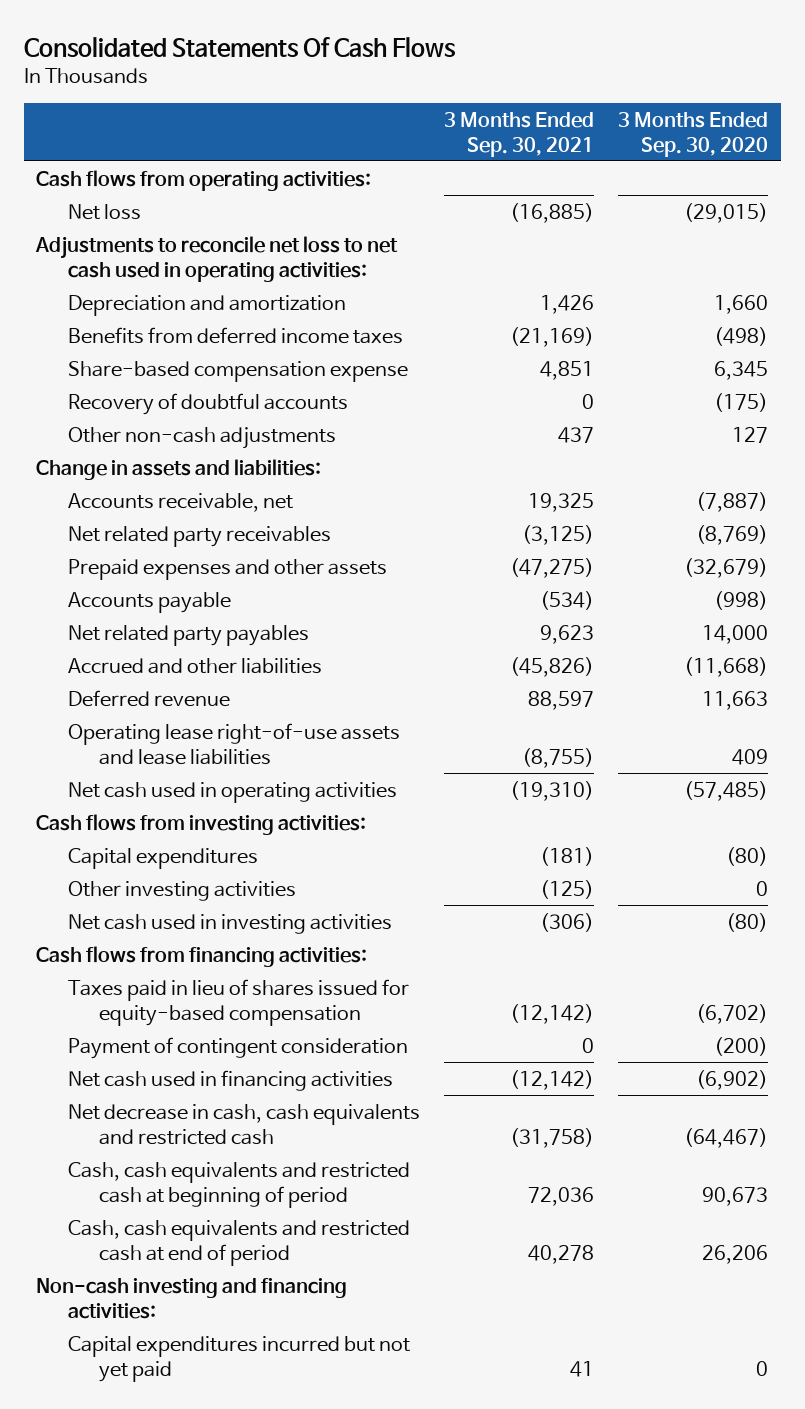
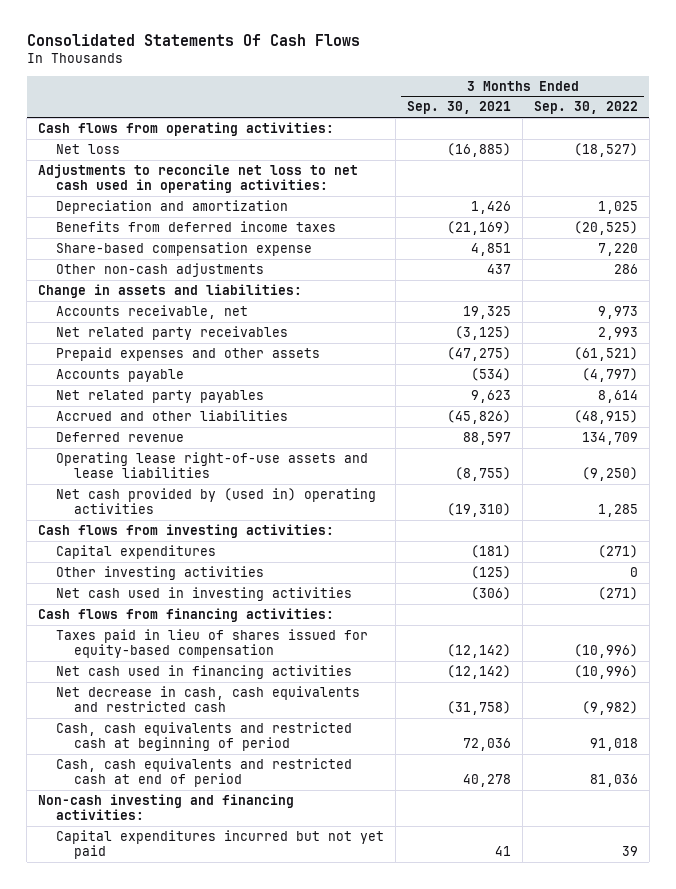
[618,111,769,157] 3 Months Ended Sep. 30, 2020 -> none
none -> [533,101,638,115] Sep. 30, 2022
[67,392,348,415] Recovery of doubtful accounts -> none
[67,781,397,803] Net cash used in operating activities -> [56,487,377,514] Net cash provided by (used in) operating activities
[67,1036,408,1059] Payment of contingent consideration -> none

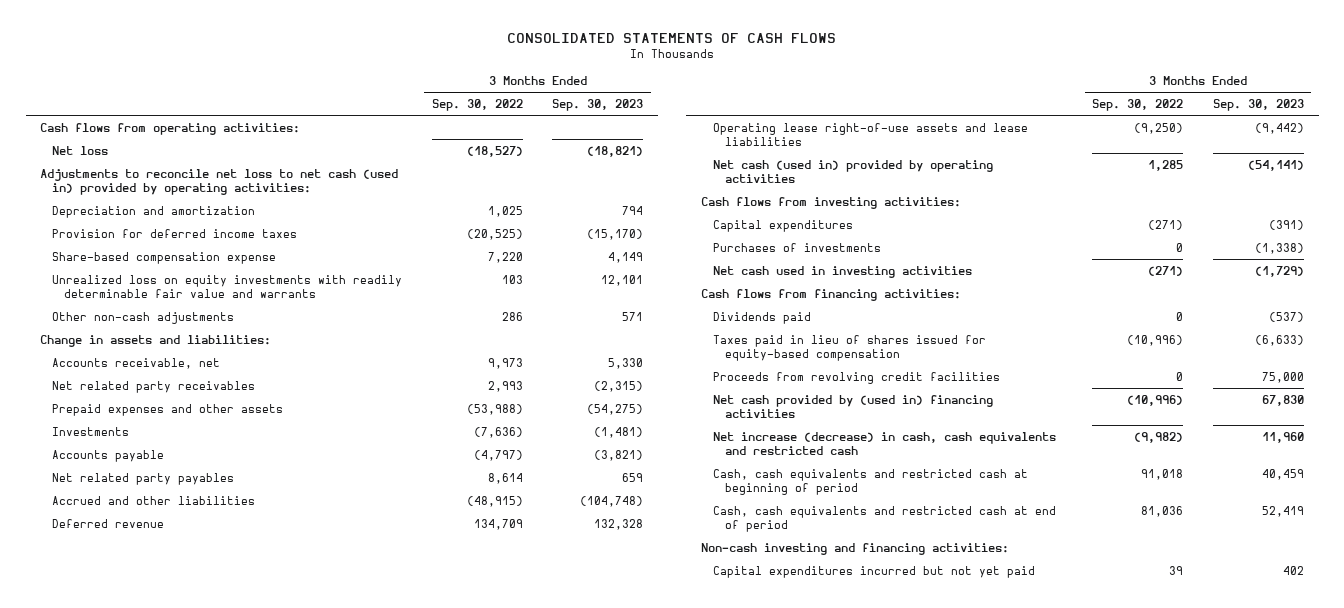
[26,34,360,47] Consolidated Statements Of Cash Flows -> [507,32,837,43] CONSOLIDATED STATEMENTS OF CASH FLOWS
[407,101,512,115] Sep. 30, 2021 -> none
none -> [552,99,644,112] Sep. 30, 2023
[38,163,359,193] Adjustments to reconcile net loss to net cash used in operating activities: -> [40,168,399,196] Adjustments to reconcile net loss to net cash (used in) provided by operating activities:
[56,220,337,232] Benefits from deferred income taxes -> [52,228,298,238] Provision for deferred income taxes
none -> [52,274,403,299] Unrealized loss on equity investments with readily determinable fair value and warrants
[573,346,638,361] (61,521) -> [466,403,523,415] (53,988)
none -> [52,426,130,436] Investments
[56,487,377,514] Net cash provided by (used in) operating activities -> [712,159,993,184] Net cash (used in) provided by operating activities
[56,565,265,580] Other investing activities -> [712,242,881,252] Purchases of investments
none -> [712,311,811,324] Dividends paid
none -> [712,371,1000,384] Proceeds from revolving credit facilities
[56,664,353,679] Net cash used in financing activities -> [712,394,993,419] Net cash provided by (used in) financing activities
[56,685,361,712] Net decrease in cash, cash equivalents and restricted cash -> [712,431,1056,456] Net increase (decrease) in cash, cash equivalents and restricted cash

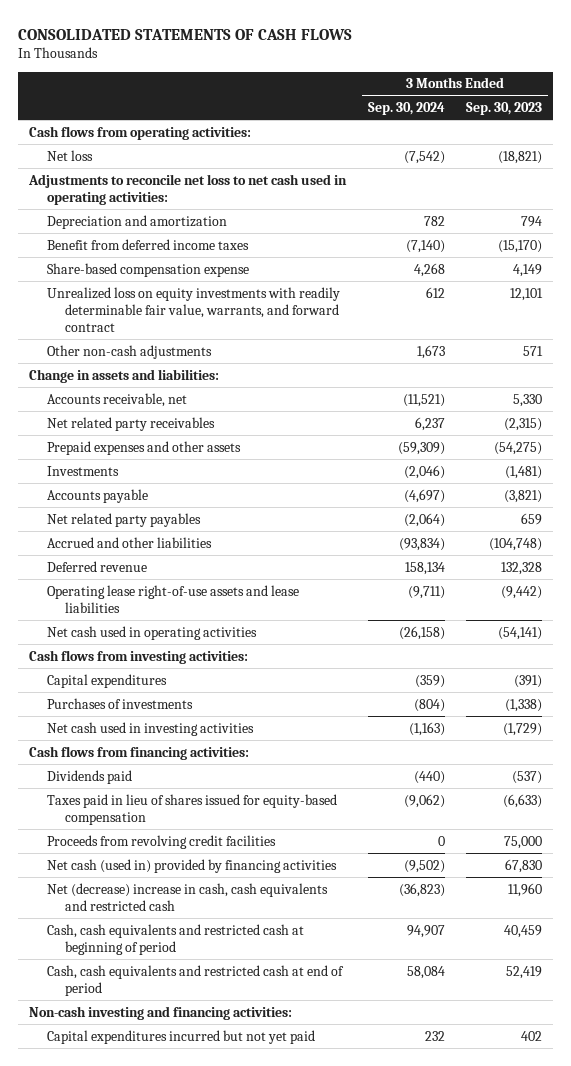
[431,99,523,112] Sep. 30, 2022 -> none
none -> [367,102,445,116] Sep. 30, 2024
[40,168,399,196] Adjustments to reconcile net loss to net cash (used in) provided by operating activities: -> [28,173,348,205] Adjustments to reconcile net loss to net cash used in operating activities:
[52,228,298,238] Provision for deferred income taxes -> [47,238,250,250] Benefit from deferred income taxes
[52,274,403,299] Unrealized loss on equity investments with readily determinable fair value and warrants -> [47,286,341,333] Unrealized loss on equity investments with readily determinable fair value, warrants, and forward contract
[712,159,993,184] Net cash (used in) provided by operating activities -> [47,625,258,640] Net cash used in operating activities
[712,394,993,419] Net cash provided by (used in) financing activities -> [47,858,338,873] Net cash (used in) provided by financing activities
[712,431,1056,456] Net increase (decrease) in cash, cash equivalents and restricted cash -> [47,882,329,911] Net (decrease) increase in cash, cash equivalents and restricted cash

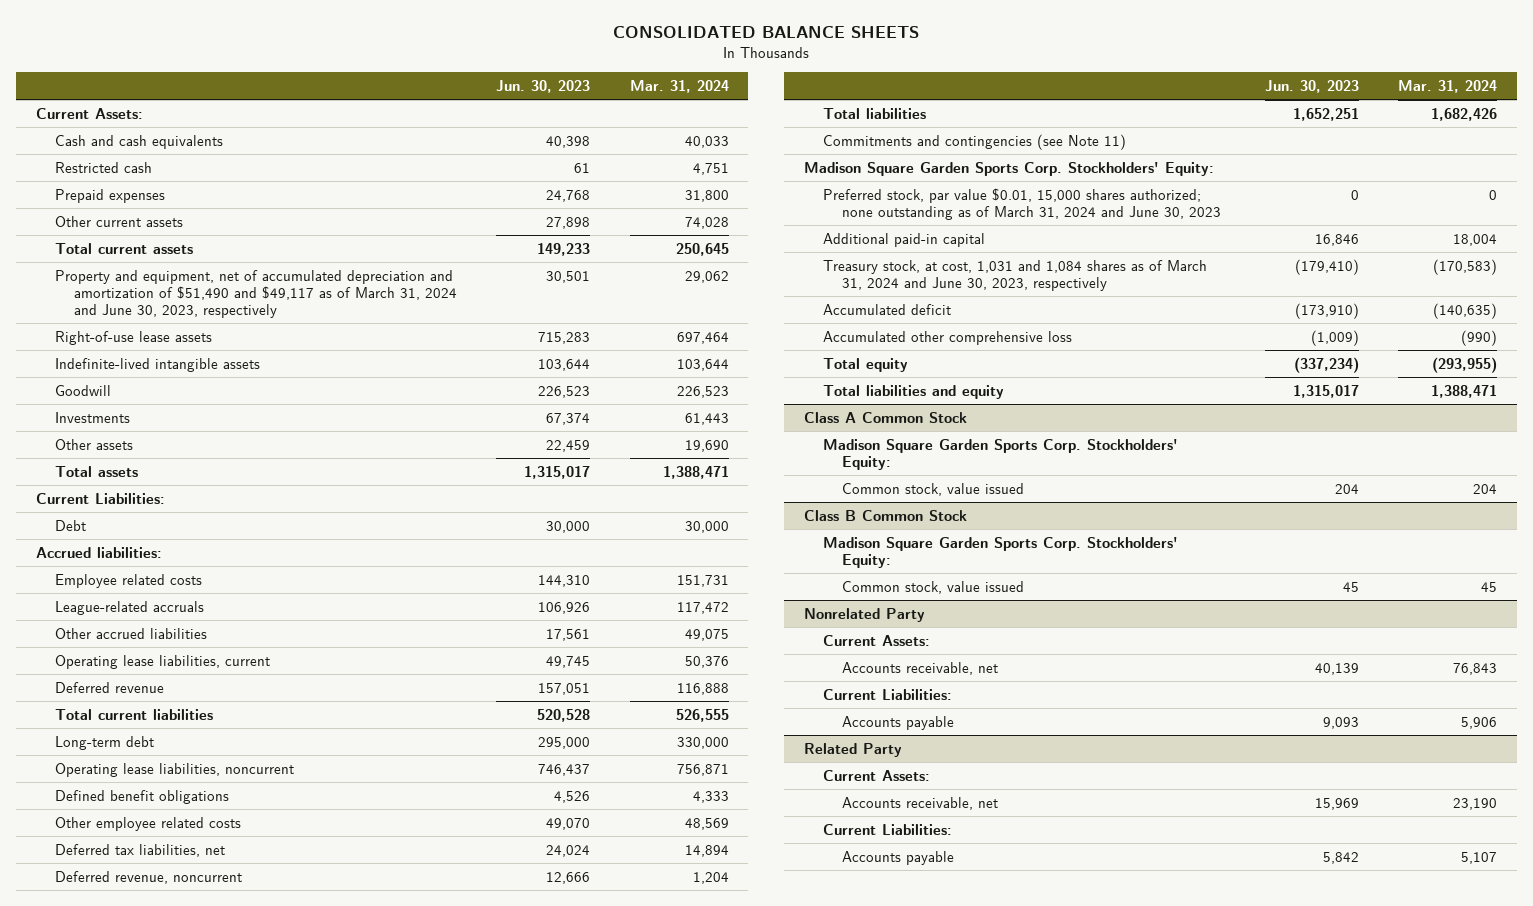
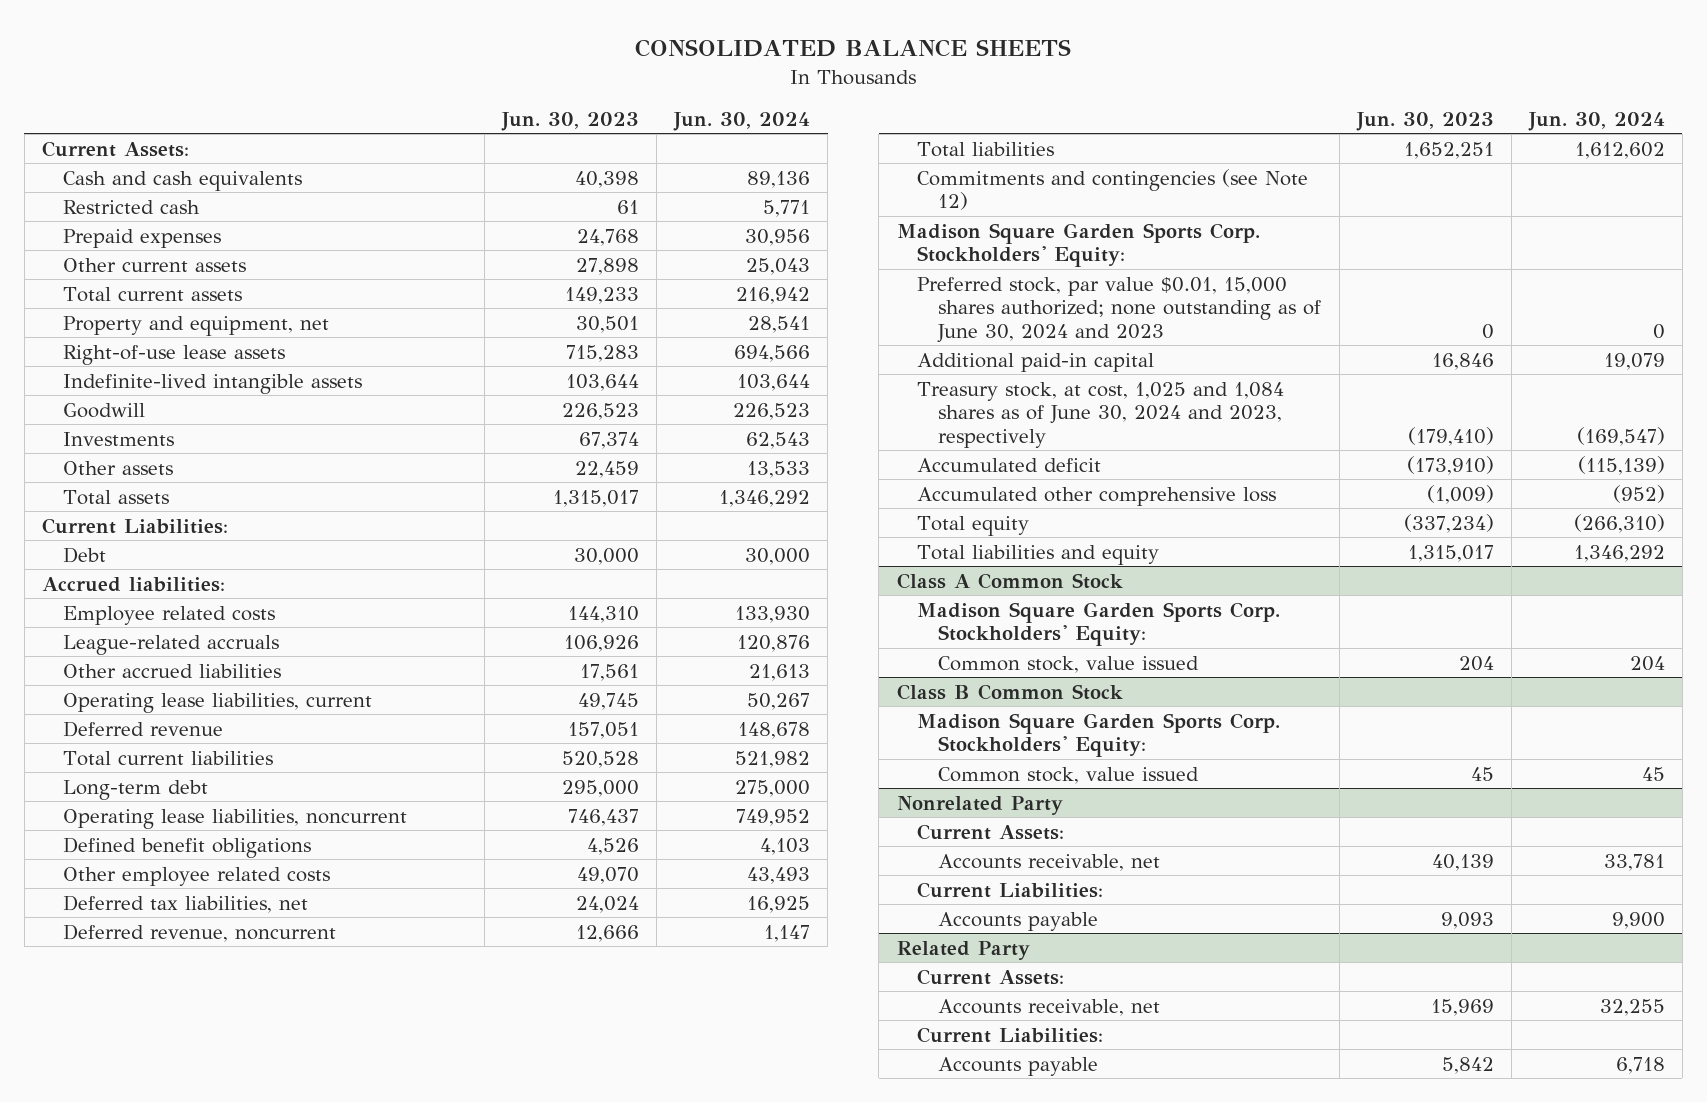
[629,79,729,93] Mar. 31, 2024 -> none
none -> [673,111,811,131] Jun. 30, 2024
[54,269,457,318] Property and equipment, net of accumulated depreciation and amortization of $51,490 and $49,117 as of March 31, 2024 and June 30, 2023, respectively -> [62,315,329,336] Property and equipment, net
[823,133,1127,150] Commitments and contingencies (see Note 11) -> [917,168,1309,211] Commitments and contingencies (see Note 12)
[823,187,1222,220] Preferred stock, par value $0.01, 15,000 shares authorized; none outstanding as of March 31, 2024 and June 30, 2023 -> [917,276,1322,343] Preferred stock, par value $0.01, 15,000 shares authorized; none outstanding as of June 30, 2024 and 2023
[823,259,1208,291] Treasury stock, at cost, 1,031 and 1,084 shares as of March 31, 2024 and June 30, 2023, respectively -> [917,381,1285,448] Treasury stock, at cost, 1,025 and 1,084 shares as of June 30, 2024 and 2023, respectively

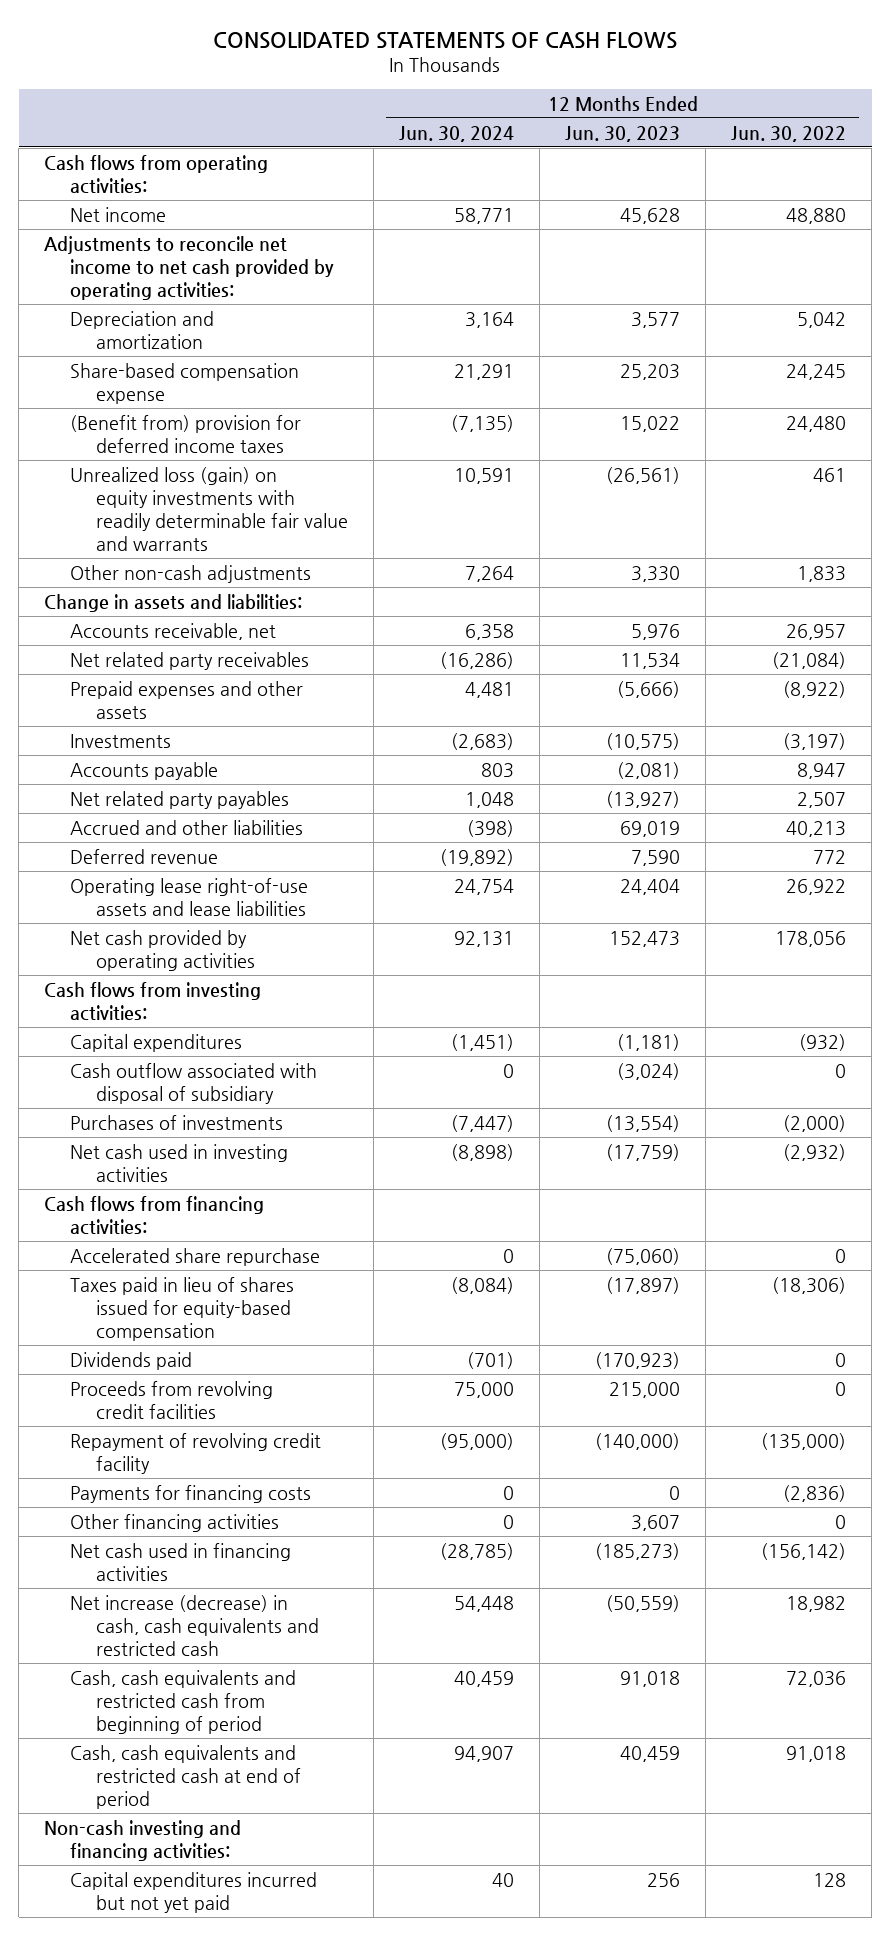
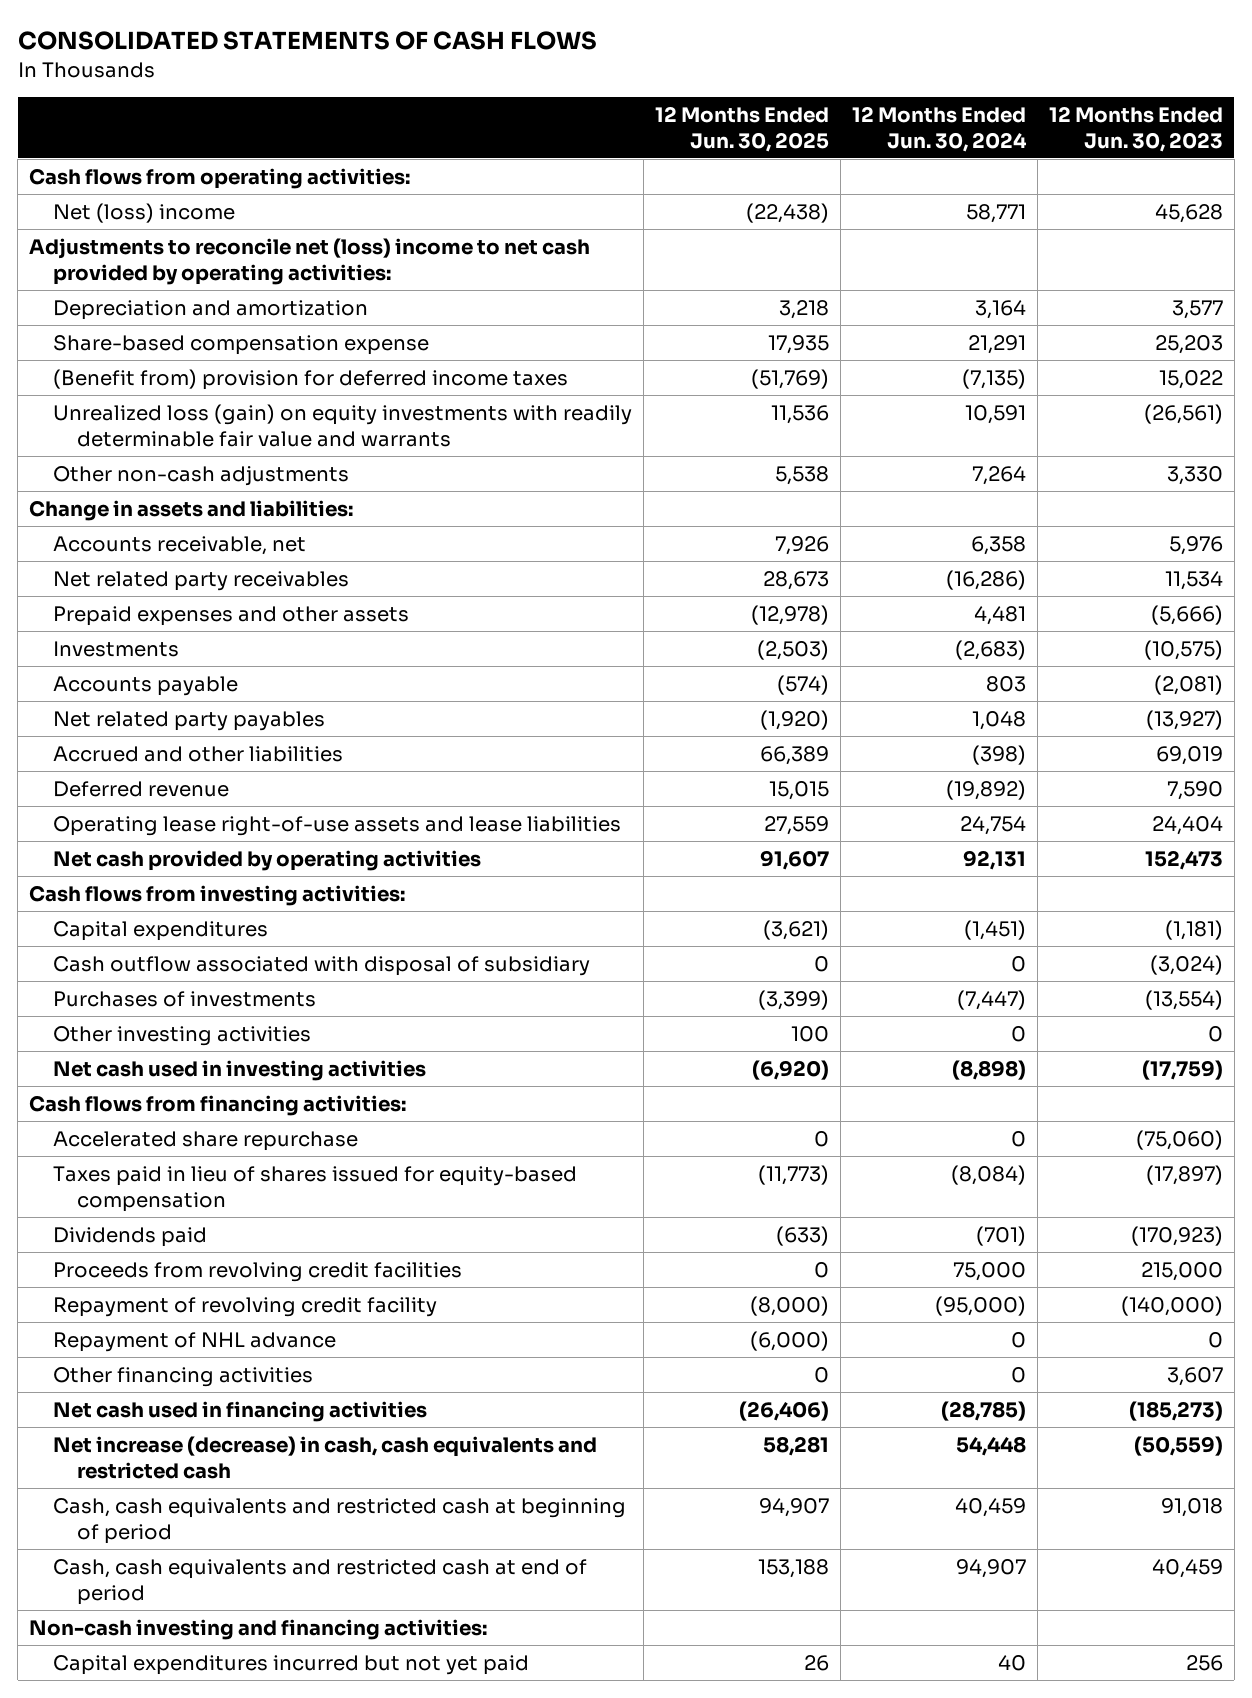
[731,125,847,142] Jun. 30, 2022 -> none
none -> [655,105,830,152] 12 Months Ended Jun. 30, 2025
[70,206,167,222] Net income -> [53,202,236,223] Net (loss) income
[44,235,335,300] Adjustments to reconcile net income to net cash provided by operating activities: -> [29,237,591,285] Adjustments to reconcile net (loss) income to net cash provided by operating activities:
none -> [53,1025,312,1046] Other investing activities
[70,1484,312,1503] Payments for financing costs -> none
none -> [53,1331,337,1352] Repayment of NHL advance
[70,1669,297,1734] Cash, cash equivalents and restricted cash from beginning of period -> [53,1497,627,1544] Cash, cash equivalents and restricted cash at beginning of period

